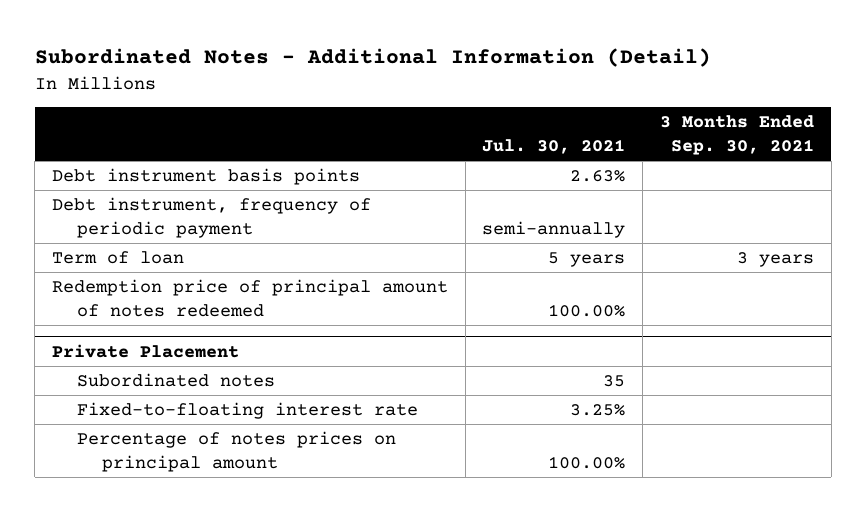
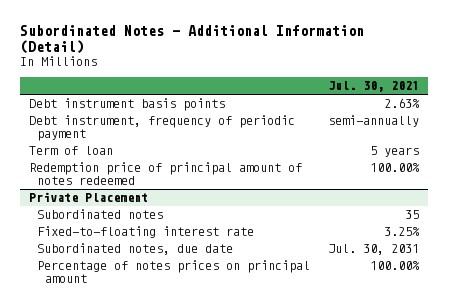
[659,115,814,156] 3 Months Ended Sep. 30, 2021 -> none
none -> [37,243,234,256] Subordinated notes, due date

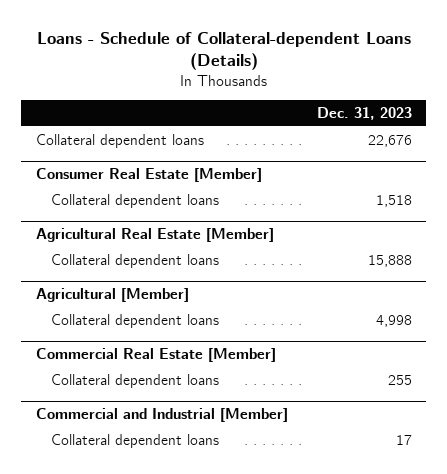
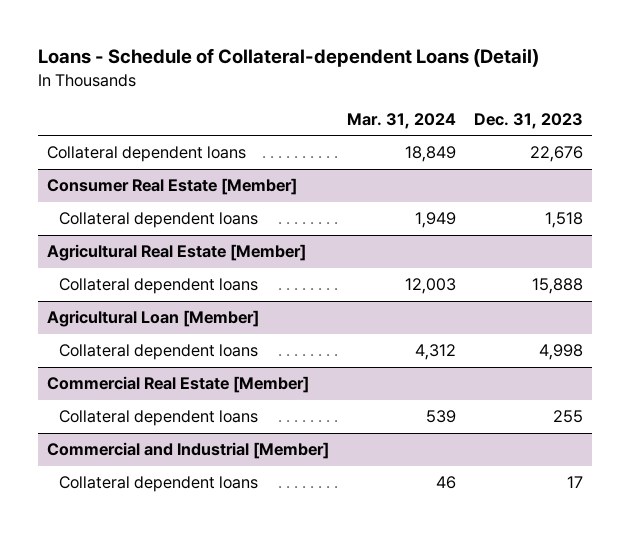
[36,31,411,71] Loans - Schedule of Collateral-dependent Loans (Details) -> [37,48,539,68] Loans - Schedule of Collateral-dependent Loans (Detail)
none -> [346,112,456,129] Mar. 31, 2024
[35,288,189,303] Agricultural [Member] -> [46,310,259,328] Agricultural Loan [Member]

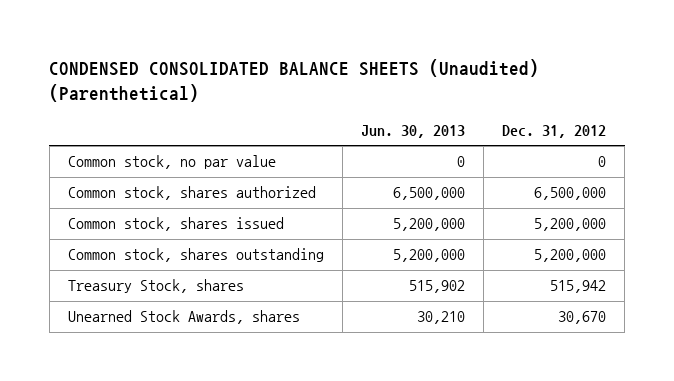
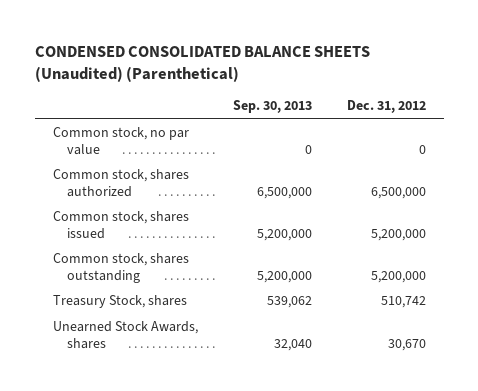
[361,125,466,139] Jun. 30, 2013 -> none
none -> [232,100,312,114] Sep. 30, 2013
[550,280,607,294] 515,942 -> [380,296,426,309] 510,742

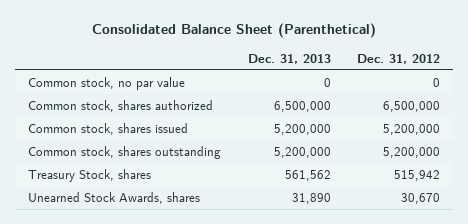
[34,45,370,82] CONDENSED CONSOLIDATED BALANCE SHEETS (Unaudited) (Parenthetical) -> [92,23,377,39] Consolidated Balance Sheet (Parenthetical)
[232,100,312,114] Sep. 30, 2013 -> none
none -> [247,53,331,64] Dec. 31, 2013
[380,296,426,309] 510,742 -> [394,169,441,181] 515,942

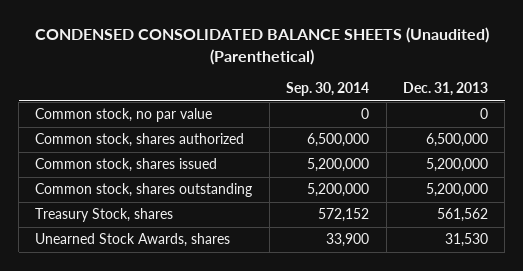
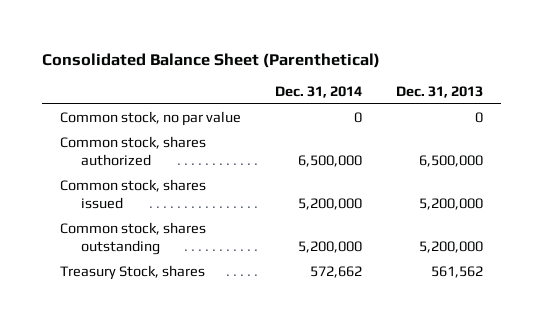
[34,27,489,66] CONDENSED CONSOLIDATED BALANCE SHEETS (Unaudited) (Parenthetical) -> [42,52,381,68] Consolidated Balance Sheet (Parenthetical)
[286,82,370,97] Sep. 30, 2014 -> none
none -> [274,86,362,99] Dec. 31, 2014
[35,233,231,248] Unearned Stock Awards, shares -> none

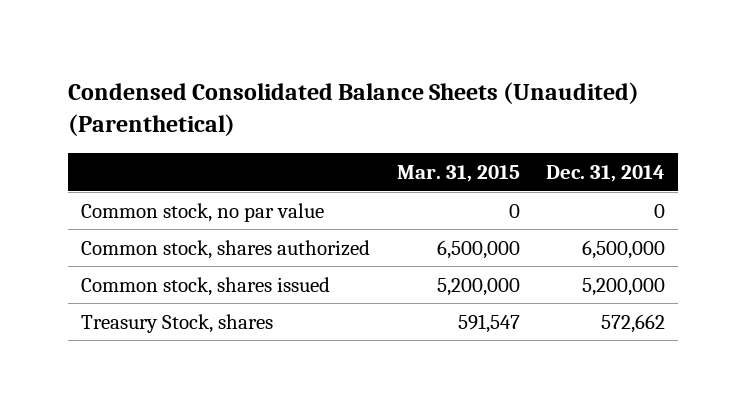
[42,52,381,68] Consolidated Balance Sheet (Parenthetical) -> [68,82,640,137] Condensed Consolidated Balance Sheets (Unaudited) (Parenthetical)
[396,86,484,99] Dec. 31, 2013 -> none
none -> [396,164,520,182] Mar. 31, 2015
[59,222,206,256] Common stock, shares outstanding -> none

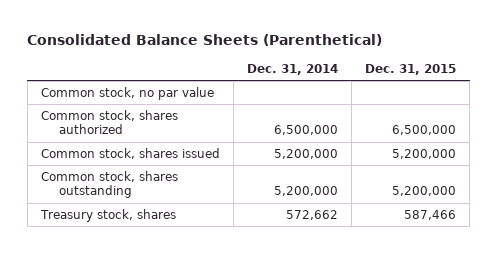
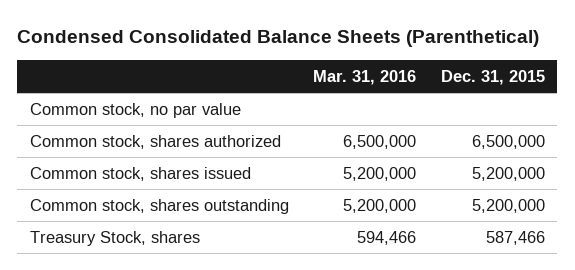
[27,34,383,47] Consolidated Balance Sheets (Parenthetical) -> [17,30,540,48] Condensed Consolidated Balance Sheets (Parenthetical)
[247,63,339,75] Dec. 31, 2014 -> none
none -> [313,69,417,85] Mar. 31, 2016
[40,208,177,222] Treasury stock, shares -> [29,231,200,247] Treasury Stock, shares

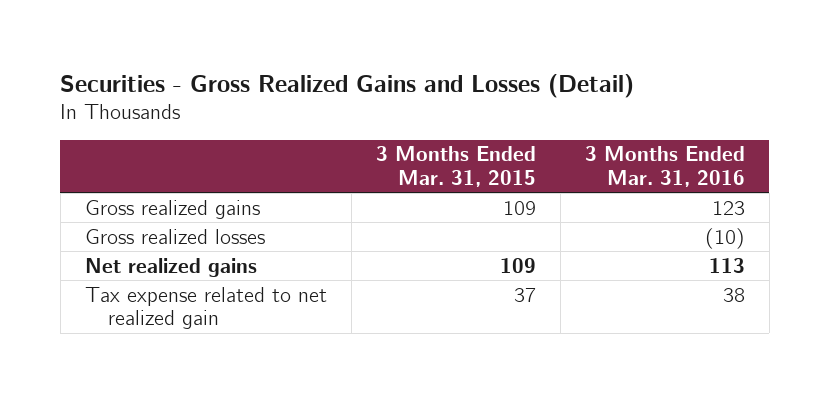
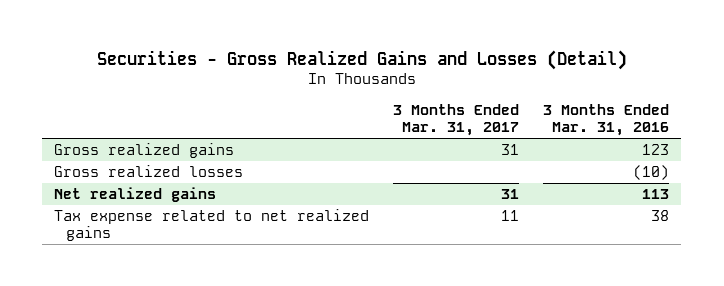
[375,146,536,187] 3 Months Ended Mar. 31, 2015 -> none
none -> [393,104,520,137] 3 Months Ended Mar. 31, 2017
[84,286,327,330] Tax expense related to net realized gain -> [54,209,370,242] Tax expense related to net realized gains

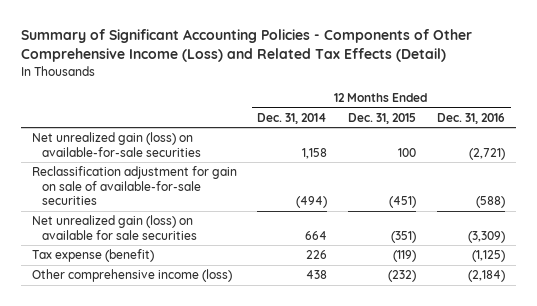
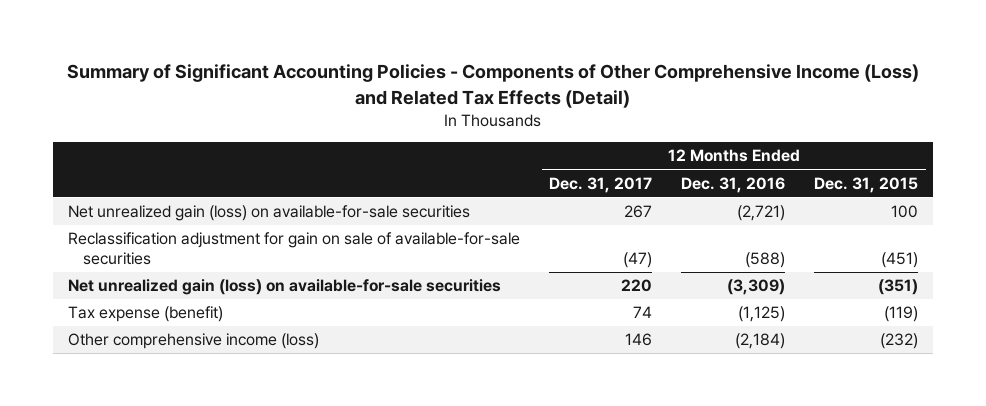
[257,112,328,124] Dec. 31, 2014 -> none
none -> [549,176,653,193] Dec. 31, 2017
[31,215,198,240] Net unrealized gain (loss) on available for sale securities -> [67,279,501,296] Net unrealized gain (loss) on available-for-sale securities

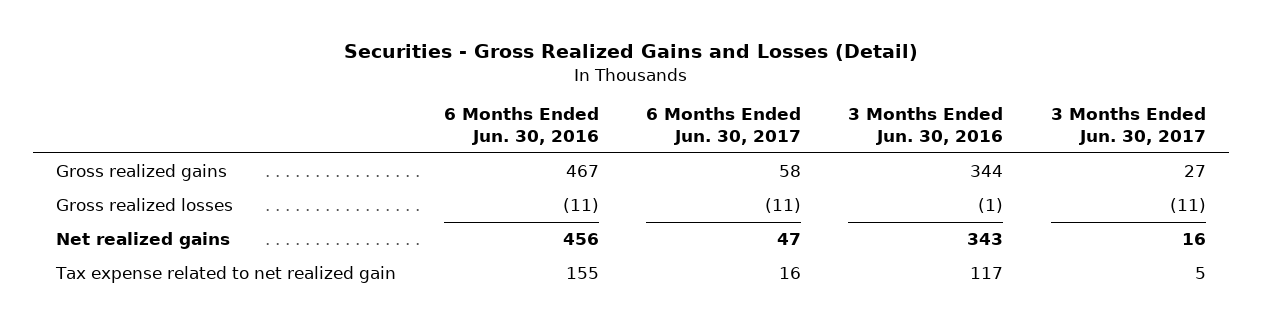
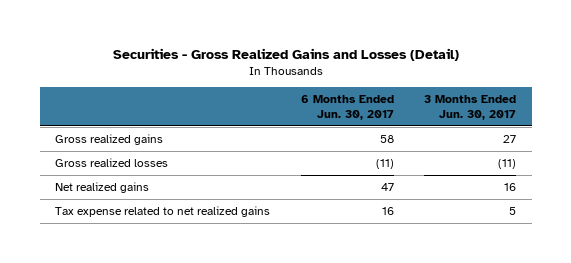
[443,107,599,145] 6 Months Ended Jun. 30, 2016 -> none
[848,107,1004,145] 3 Months Ended Jun. 30, 2016 -> none
[55,266,397,284] Tax expense related to net realized gain -> [55,205,271,217] Tax expense related to net realized gains

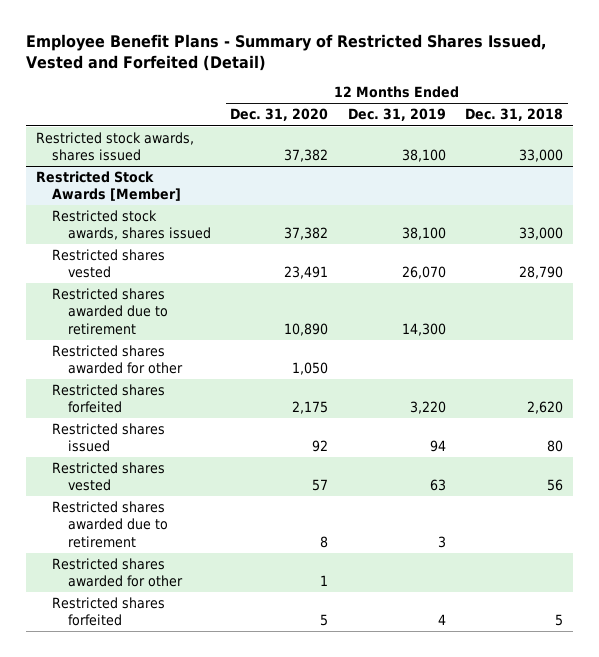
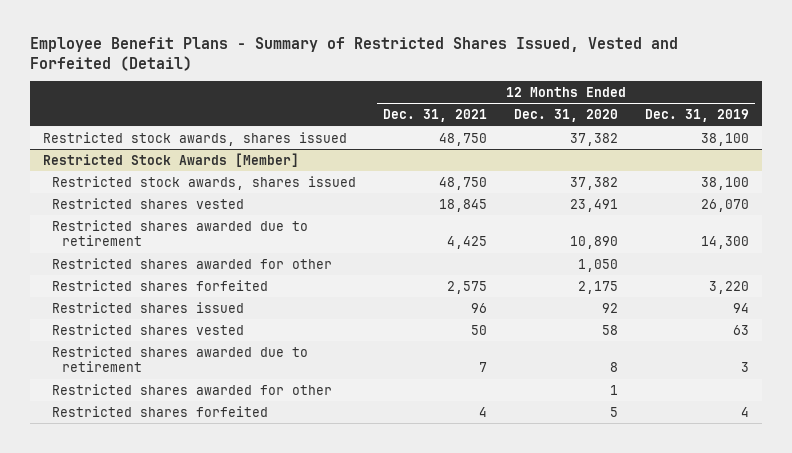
[465,108,564,122] Dec. 31, 2018 -> none
none -> [383,108,488,122] Dec. 31, 2021
[312,479,329,492] 57 -> [602,324,619,335] 58

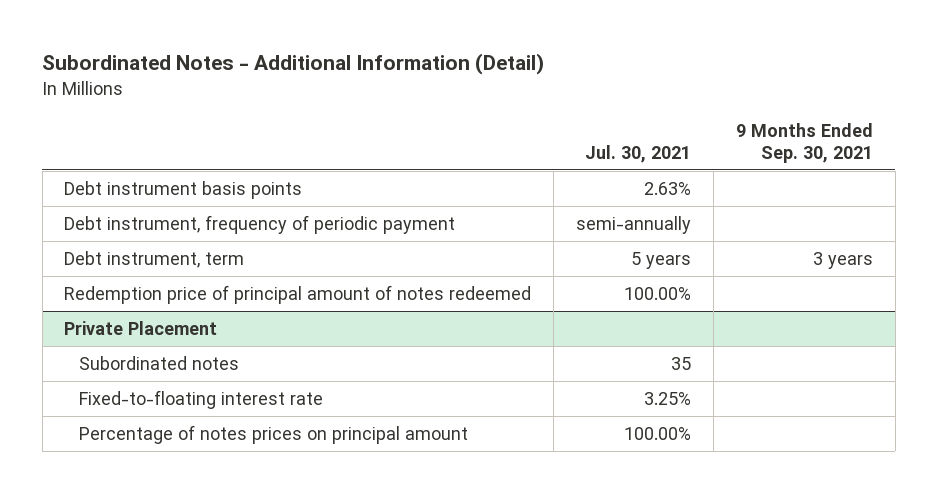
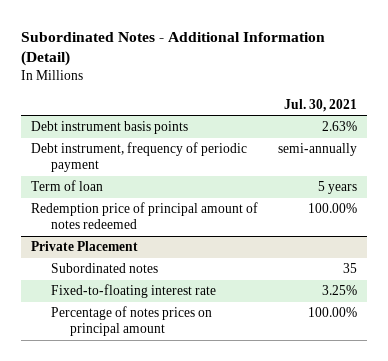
[735,122,873,164] 9 Months Ended Sep. 30, 2021 -> none
[64,250,245,268] Debt instrument, term -> [30,180,103,192] Term of loan

